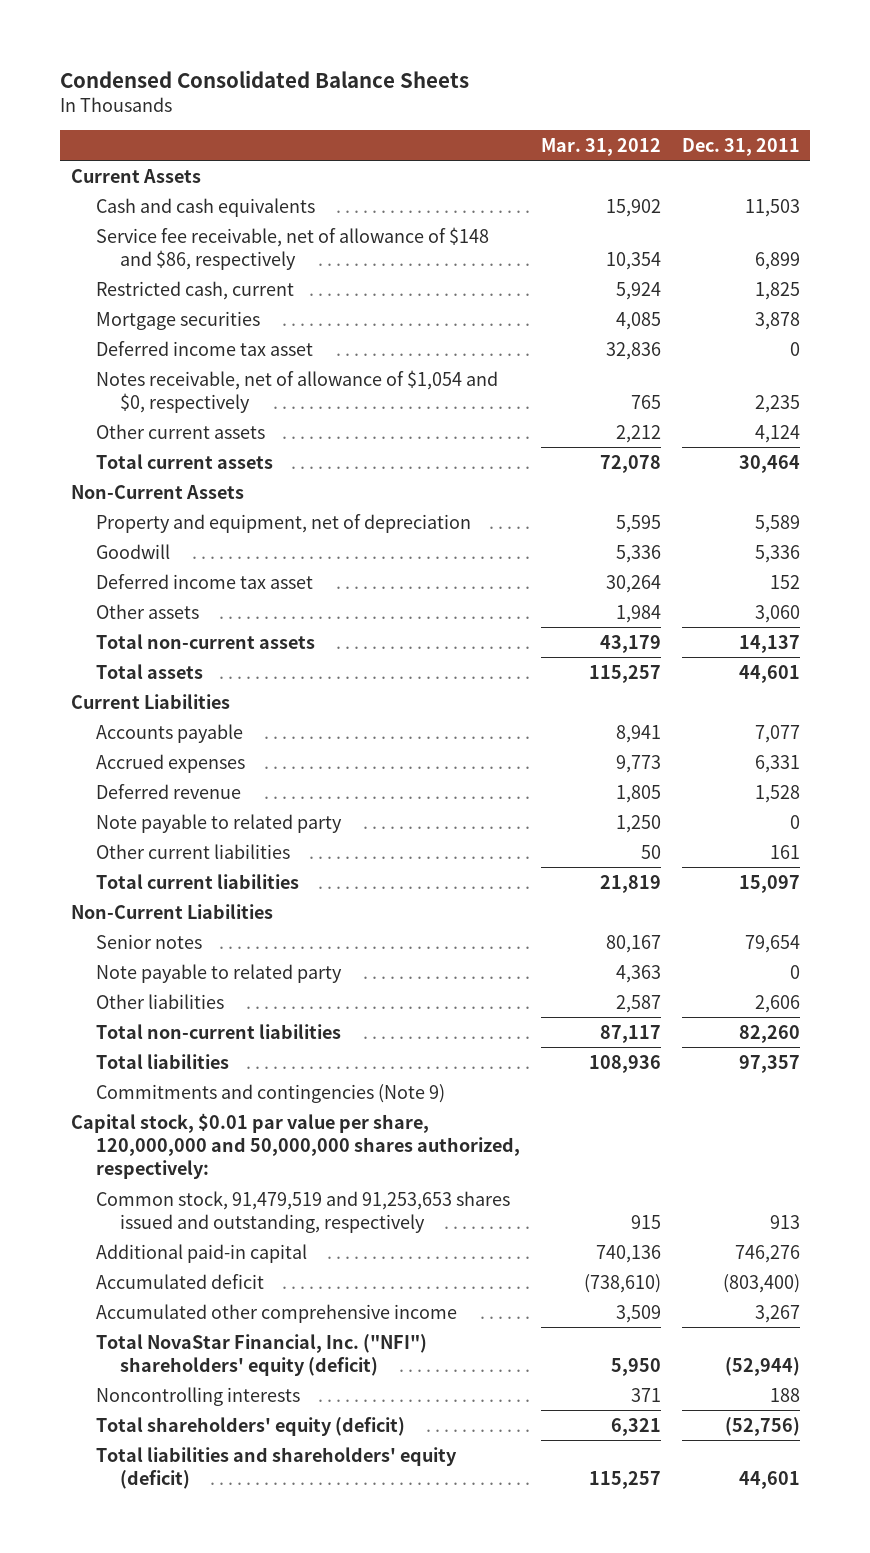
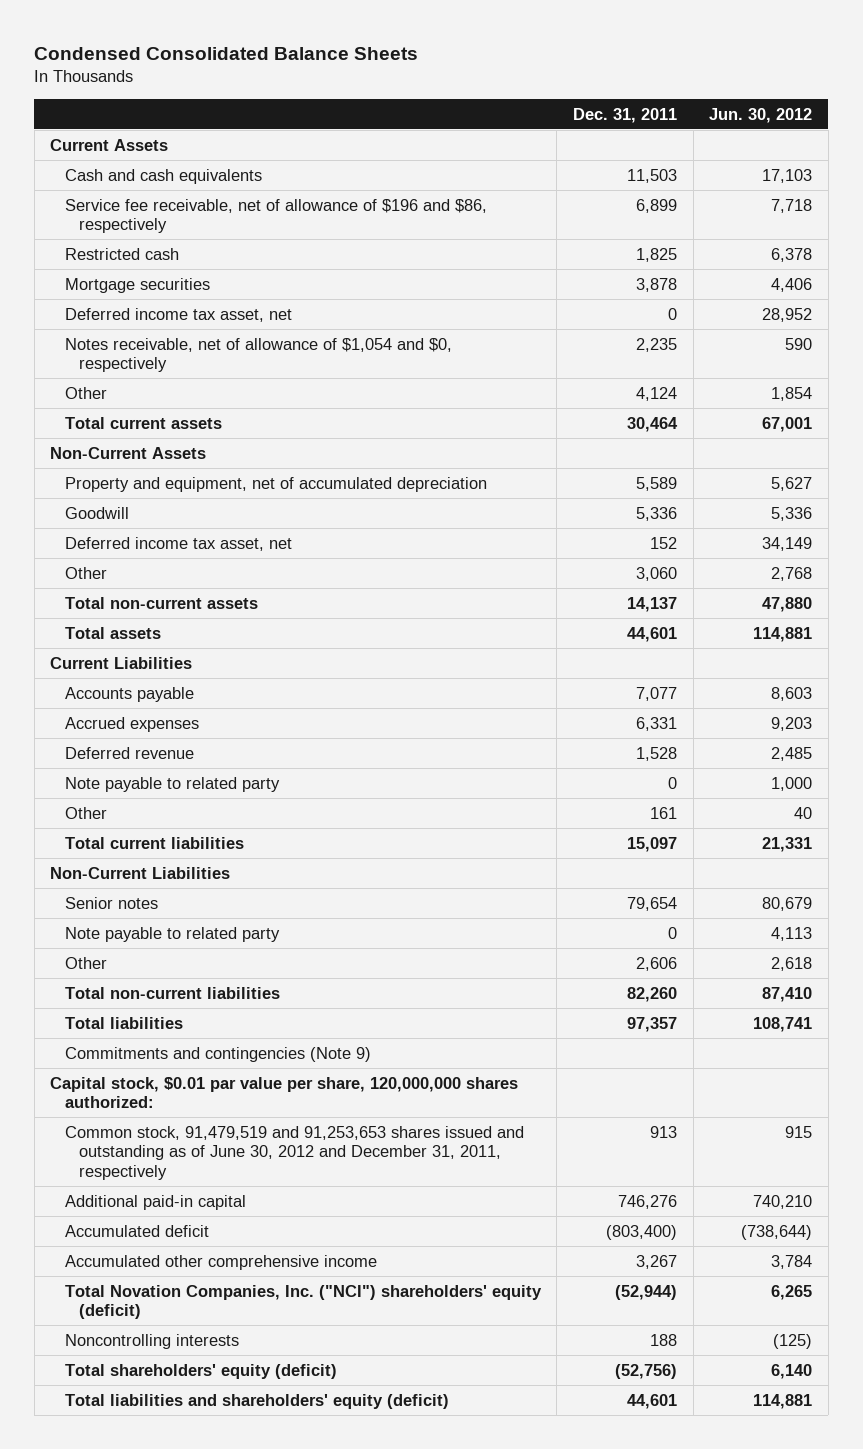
[540,137,661,156] Mar. 31, 2012 -> none
none -> [709,107,813,123] Jun. 30, 2012
[95,226,489,270] Service fee receivable, net of allowance of $148 and $86, respectively -> [64,198,487,234] Service fee receivable, net of allowance of $196 and $86, respectively
[95,280,294,300] Restricted cash, current -> [64,247,179,260] Restricted cash
[95,340,313,356] Deferred income tax asset -> [64,307,292,322] Deferred income tax asset, net
[95,423,265,439] Other current assets -> [64,386,107,399] Other
[95,513,471,533] Property and equipment, net of depreciation -> [64,476,487,492] Property and equipment, net of accumulated depreciation
[95,573,313,589] Deferred income tax asset -> [64,536,292,551] Deferred income tax asset, net
[95,603,199,619] Other assets -> [64,566,107,579] Other
[95,843,290,859] Other current liabilities -> [64,806,107,819] Other
[95,993,224,1009] Other liabilities -> [64,956,107,969] Other
[70,1112,520,1180] Capital stock, $0.01 par value per share, 120,000,000 and 50,000,000 shares authorized, respectively: -> [50,1076,519,1109] Capital stock, $0.01 par value per share, 120,000,000 shares authorized:
[95,1190,510,1233] Common stock, 91,479,519 and 91,253,653 shares issued and outstanding, respectively -> [64,1125,524,1180] Common stock, 91,479,519 and 91,253,653 shares issued and outstanding as of June 30, 2012 and December 31, 2011, respectively
[95,1333,427,1376] Total NovaStar Financial, Inc. ("NFI") shareholders' equity (deficit) -> [64,1284,542,1320] Total Novation Companies, Inc. ("NCI") shareholders' equity (deficit)

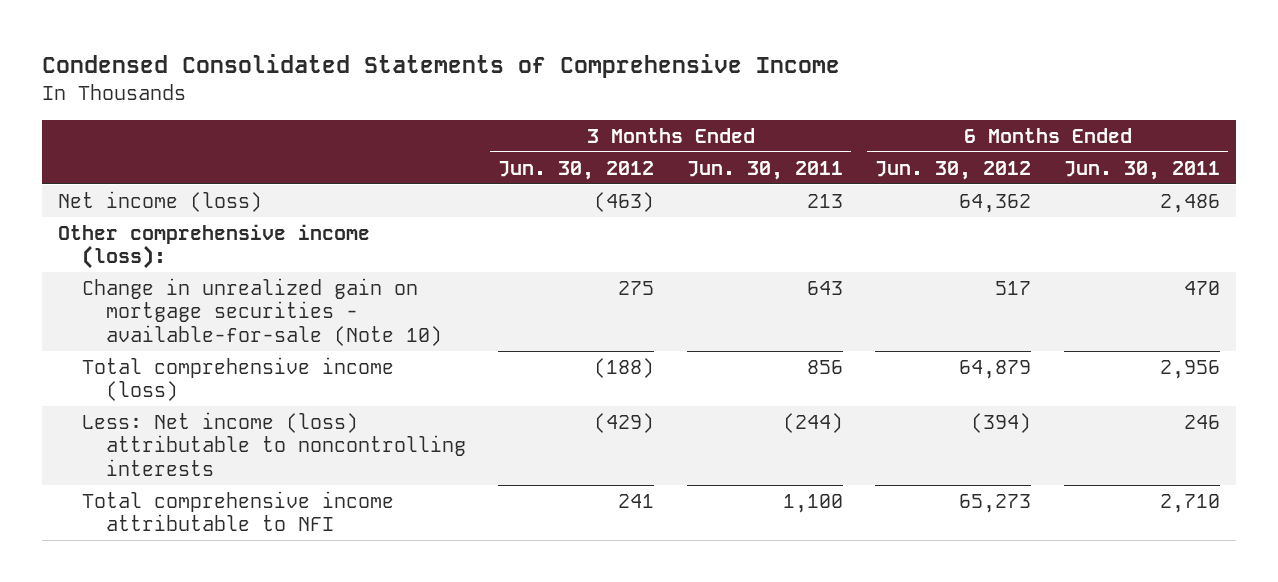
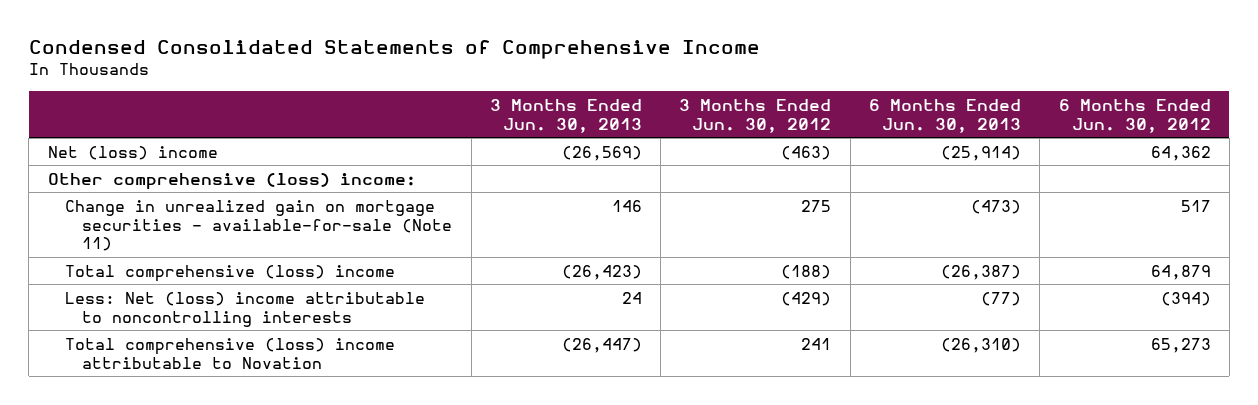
[686,160,843,180] Jun. 30, 2011 -> none
[1063,160,1220,180] Jun. 30, 2011 -> none
none -> [489,98,642,133] 3 Months Ended Jun. 30, 2013
none -> [868,98,1021,133] 6 Months Ended Jun. 30, 2013
[58,190,263,212] Net income (loss) -> [47,145,218,160] Net (loss) income
[58,223,371,270] Other comprehensive income (loss): -> [47,172,416,190] Other comprehensive (loss) income:
[82,277,442,346] Change in unrealized gain on mortgage securities - available-for-sale (Note 10) -> [64,199,453,252] Change in unrealized gain on mortgage securities - available-for-sale (Note 11)
[82,356,395,402] Total comprehensive income (loss) -> [64,264,395,282] Total comprehensive (loss) income
[82,411,466,476] Less: Net income (loss) attributable to noncontrolling interests -> [64,291,425,327] Less: Net (loss) income attributable to noncontrolling interests
[82,490,395,532] Total comprehensive income attributable to NFI -> [64,337,395,369] Total comprehensive (loss) income attributable to Novation

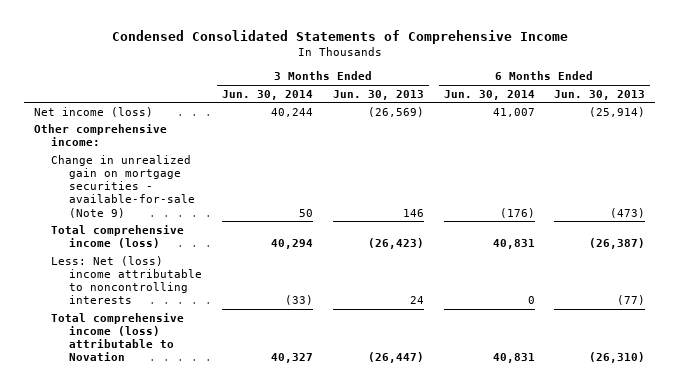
[679,98,832,133] 3 Months Ended Jun. 30, 2012 -> none
[1058,98,1211,133] 6 Months Ended Jun. 30, 2012 -> none
none -> [221,89,313,100] Jun. 30, 2014
none -> [443,89,535,100] Jun. 30, 2014
[47,145,218,160] Net (loss) income -> [33,106,153,117] Net income (loss)
[47,172,416,190] Other comprehensive (loss) income: -> [33,123,167,147] Other comprehensive income:
[64,199,453,252] Change in unrealized gain on mortgage securities - available-for-sale (Note 11) -> [51,154,196,218] Change in unrealized gain on mortgage securities - available-for-sale (Note 9)
[64,264,395,282] Total comprehensive (loss) income -> [51,224,185,249] Total comprehensive income (loss)
[64,337,395,369] Total comprehensive (loss) income attributable to Novation -> [51,312,185,362] Total comprehensive income (loss) attributable to Novation

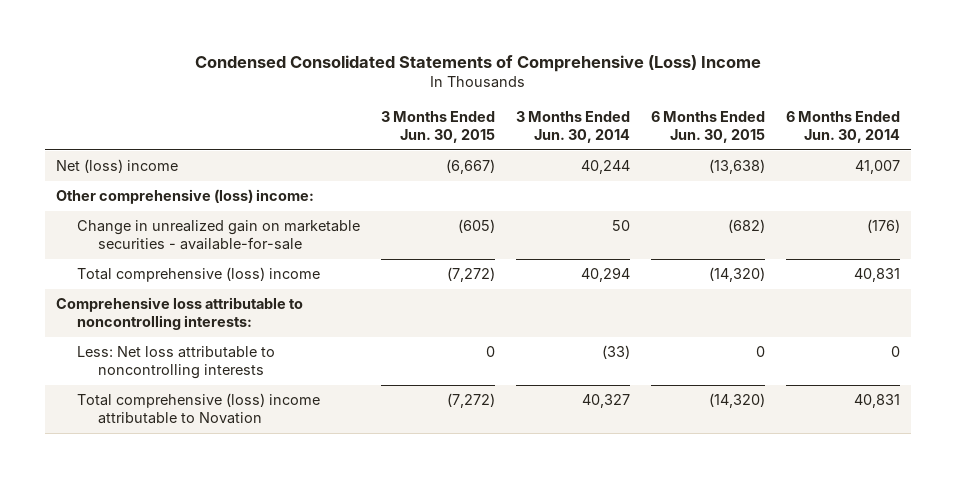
[111,30,568,45] Condensed Consolidated Statements of Comprehensive Income -> [195,54,762,72] Condensed Consolidated Statements of Comprehensive (Loss) Income
[332,89,424,100] Jun. 30, 2013 -> none
[554,89,646,100] Jun. 30, 2013 -> none
none -> [381,110,496,143] 3 Months Ended Jun. 30, 2015
none -> [651,110,766,143] 6 Months Ended Jun. 30, 2015
[33,106,153,117] Net income (loss) -> [55,159,178,174] Net (loss) income
[33,123,167,147] Other comprehensive income: -> [55,189,314,205] Other comprehensive (loss) income:
[51,154,196,218] Change in unrealized gain on mortgage securities - available-for-sale (Note 9) -> [77,220,361,251] Change in unrealized gain on marketable securities - available-for-sale
[51,224,185,249] Total comprehensive income (loss) -> [77,267,321,283] Total comprehensive (loss) income
none -> [55,297,303,331] Comprehensive loss attributable to noncontrolling interests:
[51,255,203,305] Less: Net (loss) income attributable to noncontrolling interests -> [77,346,276,380] Less: Net loss attributable to noncontrolling interests
[51,312,185,362] Total comprehensive income (loss) attributable to Novation -> [77,393,321,425] Total comprehensive (loss) income attributable to Novation

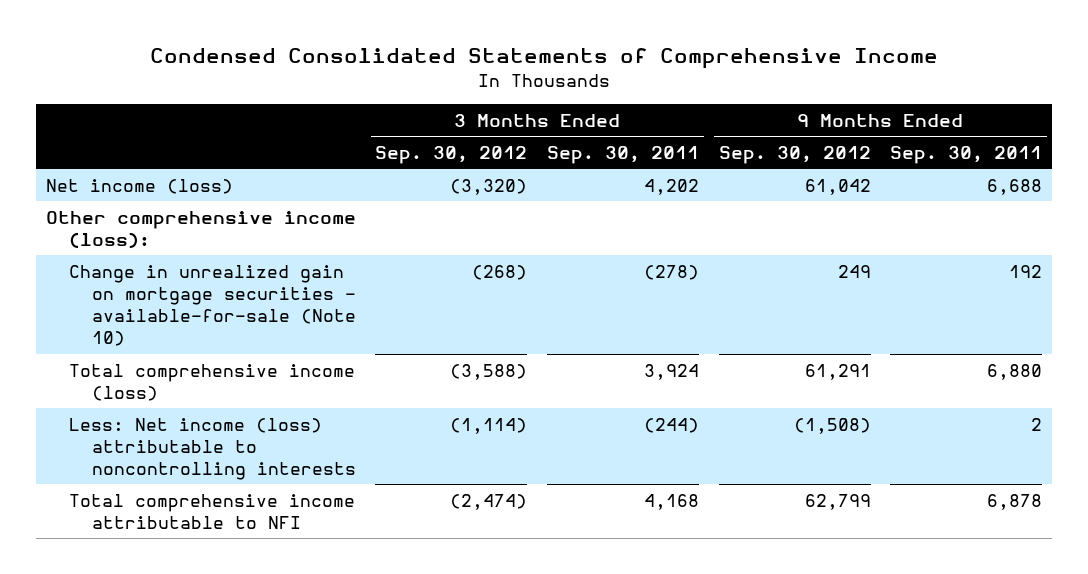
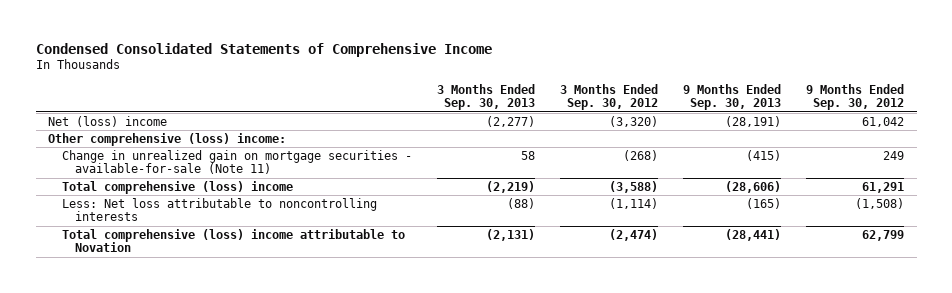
[547,145,700,164] Sep. 30, 2011 -> none
[890,145,1043,164] Sep. 30, 2011 -> none
none -> [436,83,535,111] 3 Months Ended Sep. 30, 2013
none -> [683,83,782,111] 9 Months Ended Sep. 30, 2013
[45,178,233,194] Net income (loss) -> [48,115,168,127] Net (loss) income
[45,210,356,248] Other comprehensive income (loss): -> [48,132,287,146] Other comprehensive (loss) income:
[68,264,356,347] Change in unrealized gain on mortgage securities - available-for-sale (Note 10) -> [61,149,412,175] Change in unrealized gain on mortgage securities - available-for-sale (Note 11)
[68,363,355,401] Total comprehensive income (loss) -> [61,180,293,194] Total comprehensive (loss) income
[68,417,356,481] Less: Net income (loss) attributable to noncontrolling interests -> [61,197,377,222] Less: Net loss attributable to noncontrolling interests
[68,493,355,529] Total comprehensive income attributable to NFI -> [61,228,405,253] Total comprehensive (loss) income attributable to Novation

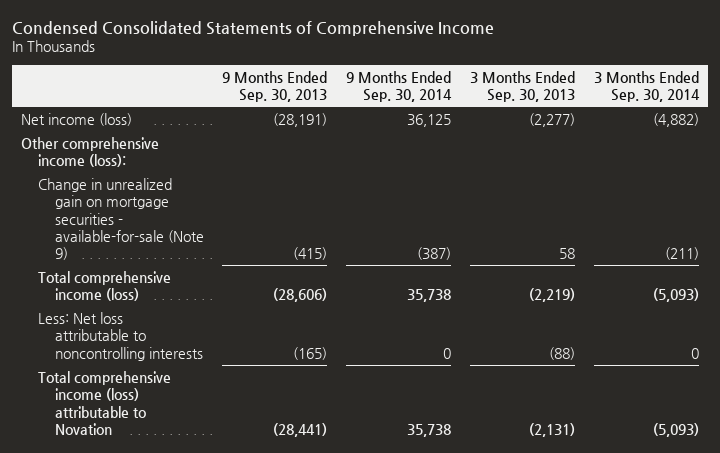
[559,83,658,111] 3 Months Ended Sep. 30, 2012 -> none
[806,83,905,111] 9 Months Ended Sep. 30, 2012 -> none
none -> [346,70,453,103] 9 Months Ended Sep. 30, 2014
none -> [593,70,700,103] 3 Months Ended Sep. 30, 2014
[48,115,168,127] Net (loss) income -> [20,112,132,126] Net income (loss)
[48,132,287,146] Other comprehensive (loss) income: -> [20,136,159,168] Other comprehensive income (loss):
[61,149,412,175] Change in unrealized gain on mortgage securities - available-for-sale (Note 11) -> [37,177,204,261] Change in unrealized gain on mortgage securities - available-for-sale (Note 9)
[61,180,293,194] Total comprehensive (loss) income -> [37,270,171,302] Total comprehensive income (loss)
[61,228,405,253] Total comprehensive (loss) income attributable to Novation -> [37,370,171,435] Total comprehensive income (loss) attributable to Novation

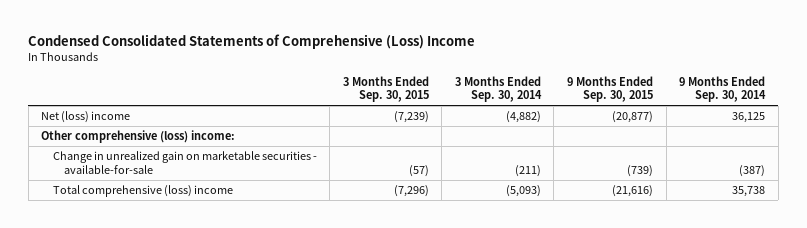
[11,20,494,36] Condensed Consolidated Statements of Comprehensive Income -> [28,33,476,49] Condensed Consolidated Statements of Comprehensive (Loss) Income
[222,70,328,103] 9 Months Ended Sep. 30, 2013 -> none
[469,70,575,103] 3 Months Ended Sep. 30, 2013 -> none
none -> [342,75,429,103] 3 Months Ended Sep. 30, 2015
none -> [567,75,654,103] 9 Months Ended Sep. 30, 2015
[37,311,203,361] Less: Net loss attributable to noncontrolling interests -> none
[37,370,171,435] Total comprehensive income (loss) attributable to Novation -> none
[20,112,132,126] Net income (loss) -> [41,111,131,124] Net (loss) income
[20,136,159,168] Other comprehensive income (loss): -> [41,130,236,144] Other comprehensive (loss) income:
[37,177,204,261] Change in unrealized gain on mortgage securities - available-for-sale (Note 9) -> [52,151,317,174] Change in unrealized gain on marketable securities - available-for-sale
[37,270,171,302] Total comprehensive income (loss) -> [52,185,233,198] Total comprehensive (loss) income

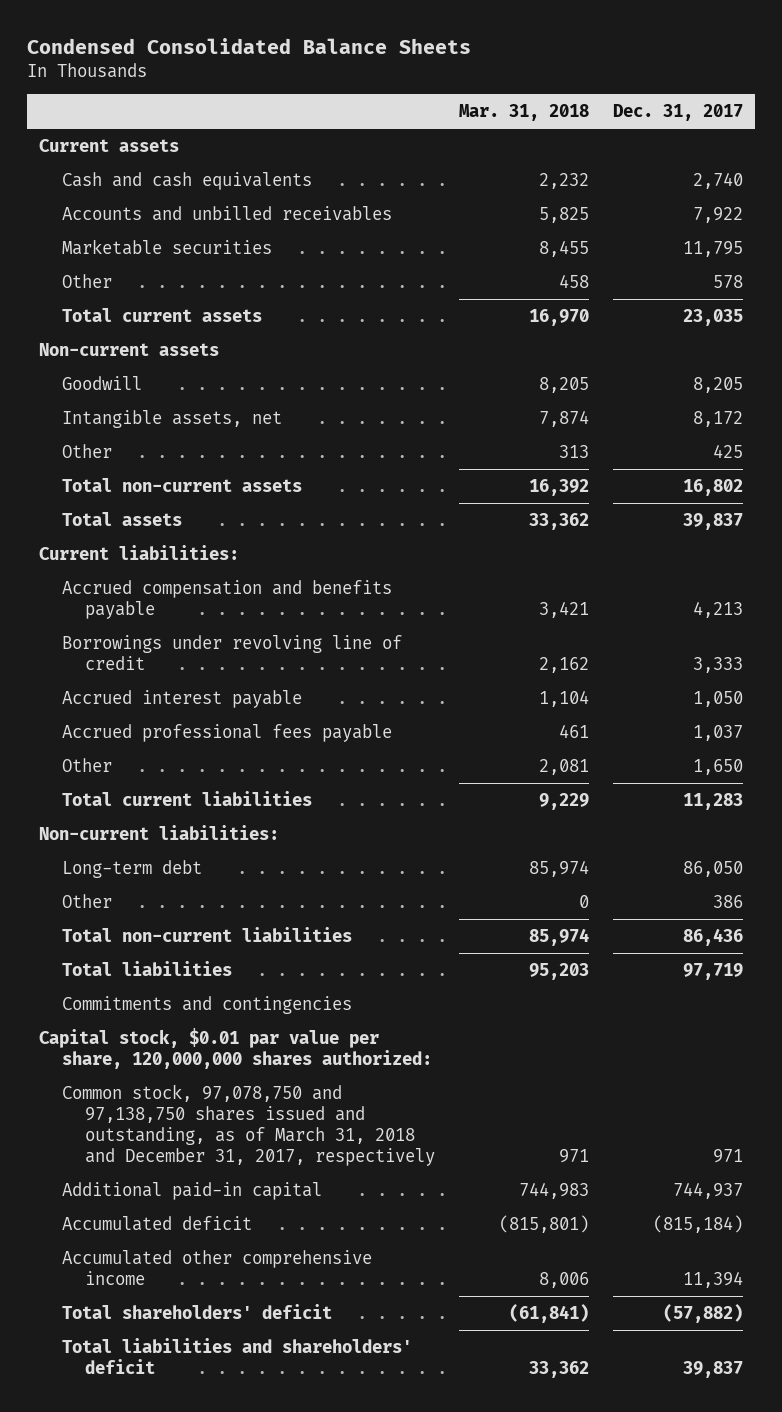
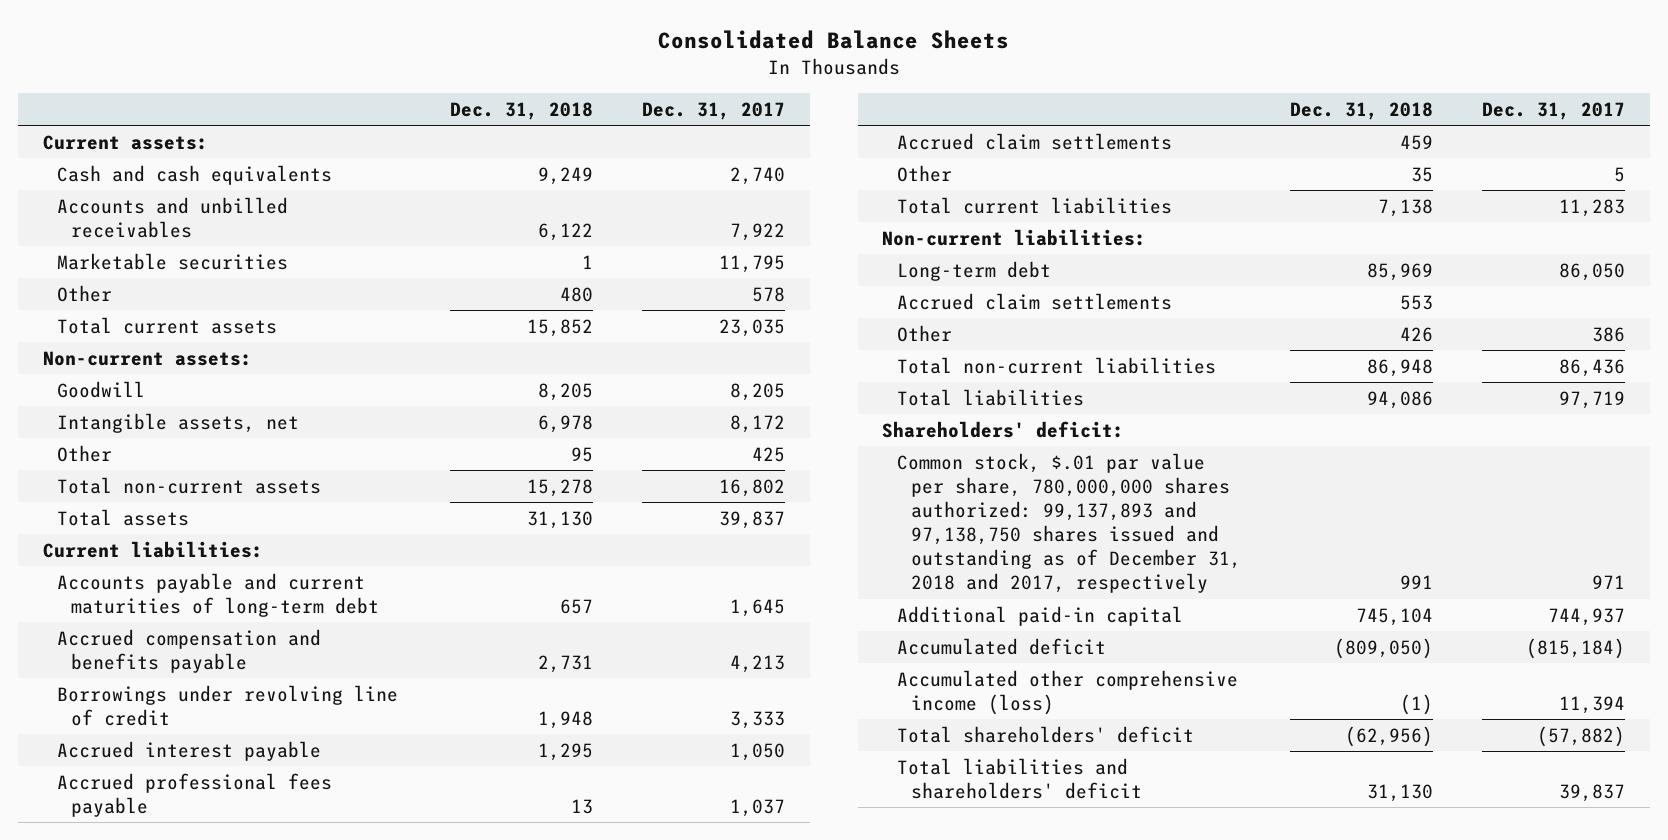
[27,38,472,55] Condensed Consolidated Balance Sheets -> [657,30,1009,50] Consolidated Balance Sheets
[459,104,590,122] Mar. 31, 2018 -> none
none -> [450,101,594,120] Dec. 31, 2018
[39,138,180,152] Current assets -> [42,134,208,150] Current assets:
[39,342,220,356] Non-current assets -> [42,350,252,366] Non-current assets:
none -> [57,572,380,617] Accounts payable and current maturities of long-term debt
none -> [896,132,1172,150] Accrued claim settlements
[692,758,743,775] 1,650 -> [1613,166,1625,182] 5
none -> [896,292,1172,310] Accrued claim settlements
[62,995,353,1014] Commitments and contingencies -> none
[39,1027,433,1069] Capital stock, $0.01 par value per share, 120,000,000 shares authorized: -> none
none -> [882,420,1125,438] Shareholders' deficit:
[62,1083,436,1167] Common stock, 97,078,750 and 97,138,750 shares issued and outstanding, as of March 31, 2018 and December 31, 2017, respectively -> [896,452,1241,594] Common stock, $.01 par value per share, 780,000,000 shares authorized: 99,137,893 and 97,138,750 shares issued and outstanding as of December 31, 2018 and 2017, respectively
[62,1249,373,1285] Accumulated other comprehensive income -> [896,669,1238,715] Accumulated other comprehensive income (loss)

